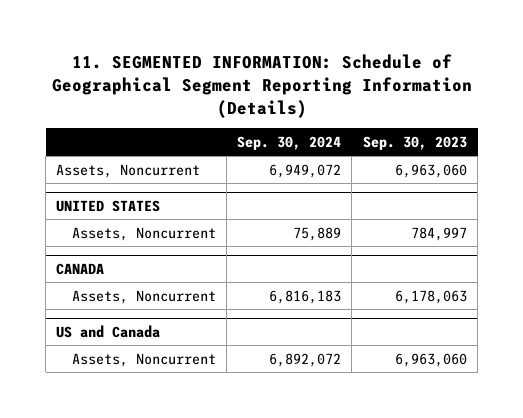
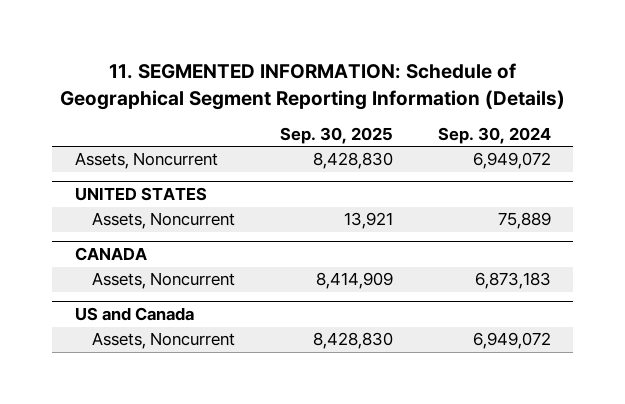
[362,135,467,150] Sep. 30, 2023 -> none
none -> [279,126,393,144] Sep. 30, 2025
[269,289,342,304] 6,816,183 -> [474,272,551,290] 6,873,183
[269,352,342,367] 6,892,072 -> [472,332,551,350] 6,949,072

